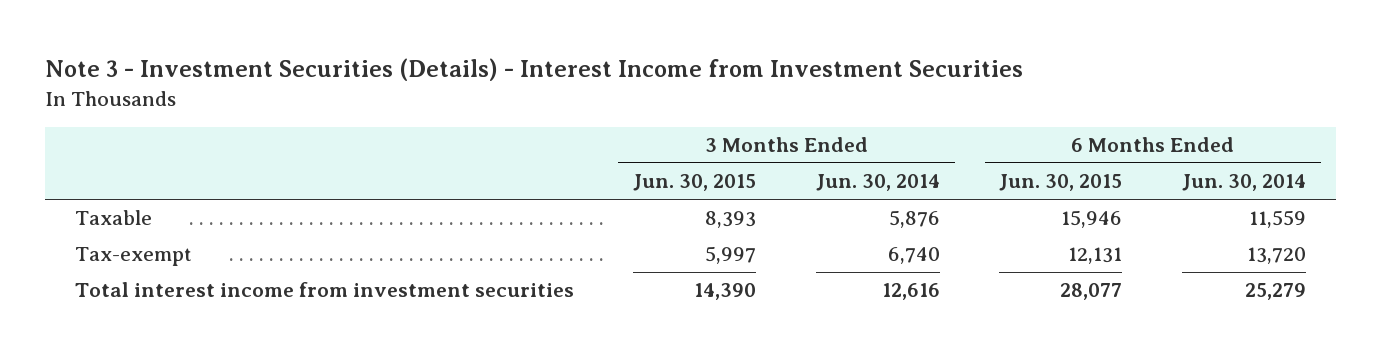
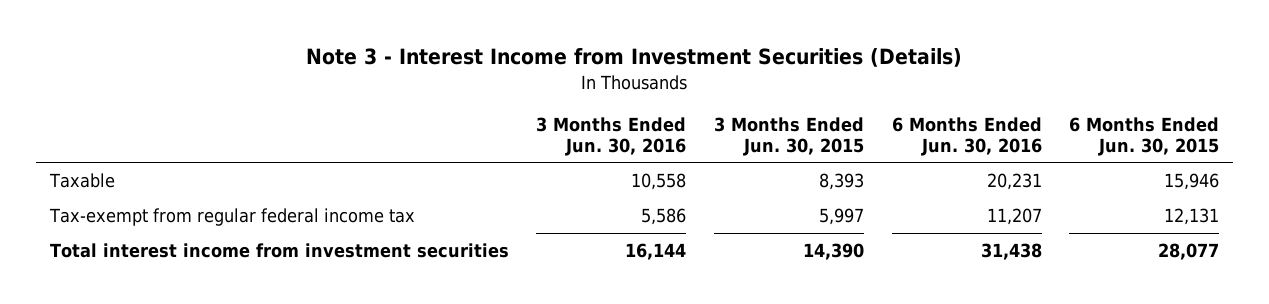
[45,58,1024,82] Note 3 - Investment Securities (Details) - Interest Income from Investment Securities -> [306,48,963,68] Note 3 - Interest Income from Investment Securities (Details)
[815,174,940,192] Jun. 30, 2014 -> none
[1181,174,1306,192] Jun. 30, 2014 -> none
none -> [536,116,687,156] 3 Months Ended Jun. 30, 2016
none -> [891,116,1042,156] 6 Months Ended Jun. 30, 2016
[74,247,192,267] Tax-exempt -> [48,207,415,226] Tax-exempt from regular federal income tax

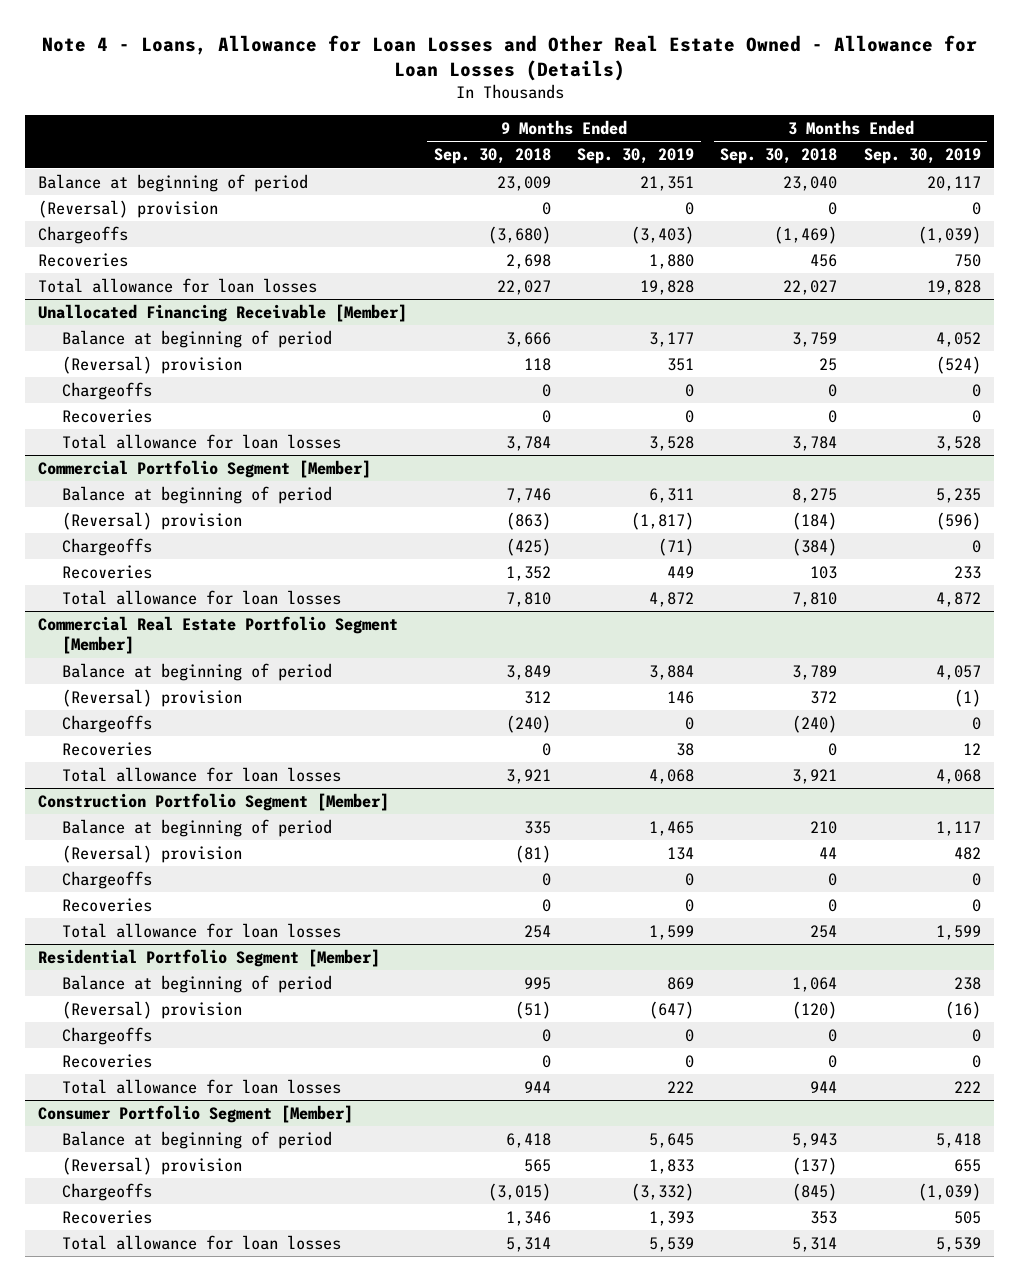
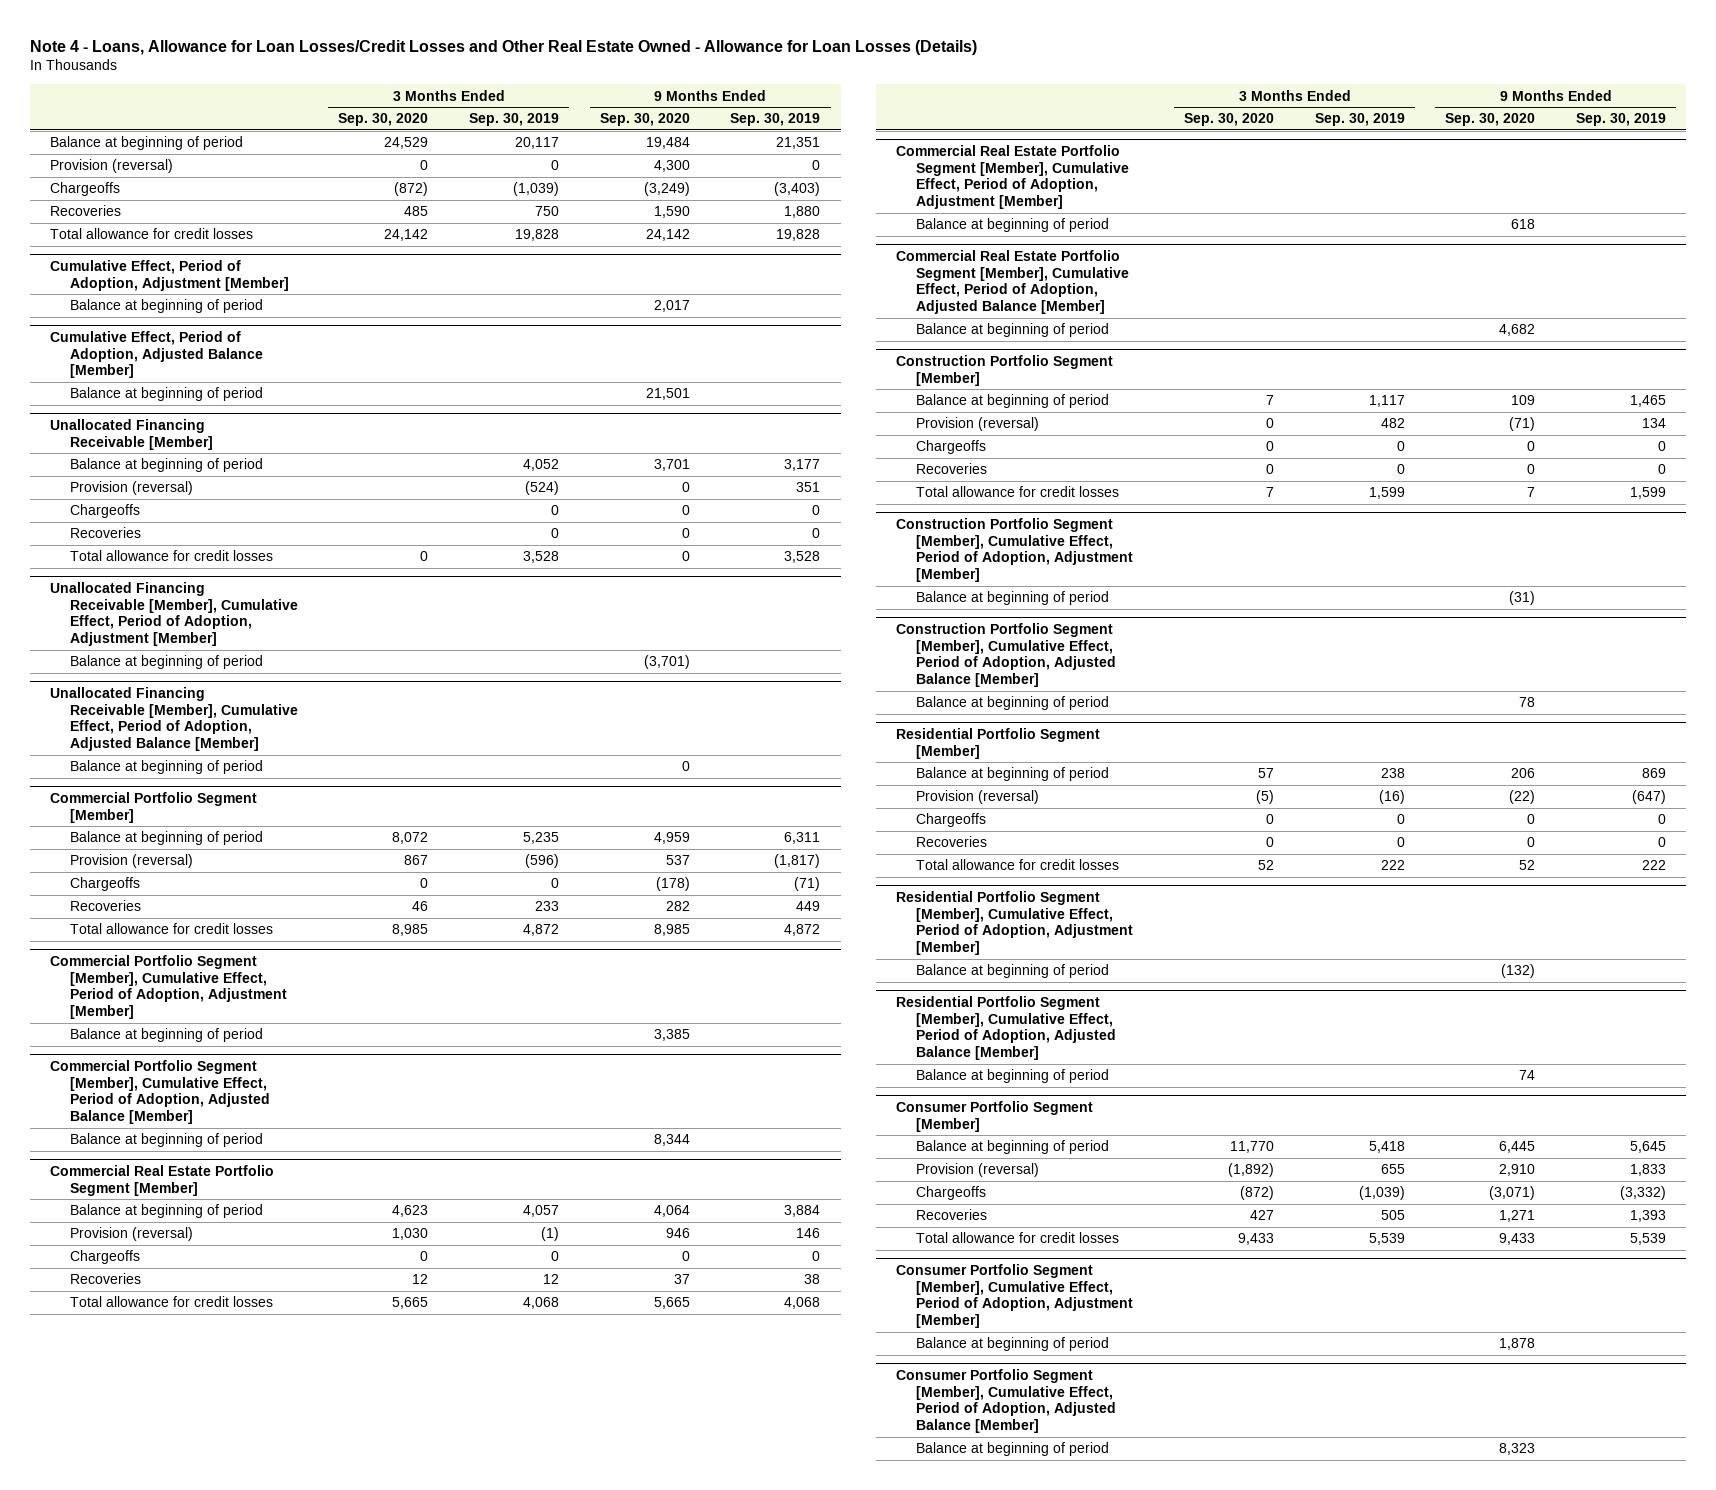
[41,34,977,82] Note 4 - Loans, Allowance for Loan Losses and Other Real Estate Owned - Allowance for Loan Losses (Details) -> [29,39,977,55] Note 4 - Loans, Allowance for Loan Losses/Credit Losses and Other Real Estate Owned - Allowance for Loan Losses (Details)
[433,148,551,165] Sep. 30, 2018 -> none
[720,148,838,165] Sep. 30, 2018 -> none
none -> [338,113,429,127] Sep. 30, 2020
none -> [599,113,690,127] Sep. 30, 2020
[38,199,219,218] (Reversal) provision -> [50,159,174,174] Provision (reversal)
[38,277,318,293] Total allowance for loan losses -> [50,228,254,240] Total allowance for credit losses
none -> [50,259,289,291] Cumulative Effect, Period of Adoption, Adjustment [Member]
none -> [69,299,263,314] Balance at beginning of period
none -> [50,330,263,379] Cumulative Effect, Period of Adoption, Adjusted Balance [Member]
none -> [69,387,263,402] Balance at beginning of period
[61,355,242,374] (Reversal) provision -> [69,481,193,496] Provision (reversal)
[61,433,341,449] Total allowance for loan losses -> [69,550,273,562] Total allowance for credit losses
none -> [50,581,298,647] Unallocated Financing Receivable [Member], Cumulative Effect, Period of Adoption, Adjustment [Member]
none -> [69,655,263,670] Balance at beginning of period
none -> [50,686,298,752] Unallocated Financing Receivable [Member], Cumulative Effect, Period of Adoption, Adjusted Balance [Member]
none -> [69,760,263,775] Balance at beginning of period
[61,511,242,530] (Reversal) provision -> [69,854,193,869] Provision (reversal)
[61,589,341,605] Total allowance for loan losses -> [69,923,273,935] Total allowance for credit losses
none -> [50,954,287,1020] Commercial Portfolio Segment [Member], Cumulative Effect, Period of Adoption, Adjustment [Member]
none -> [69,1028,263,1043] Balance at beginning of period
none -> [50,1059,270,1125] Commercial Portfolio Segment [Member], Cumulative Effect, Period of Adoption, Adjusted Balance [Member]
none -> [69,1133,263,1148] Balance at beginning of period
[61,688,242,707] (Reversal) provision -> [69,1227,193,1242] Provision (reversal)
[61,766,341,782] Total allowance for loan losses -> [69,1296,273,1308] Total allowance for credit losses
none -> [895,144,1129,210] Commercial Real Estate Portfolio Segment [Member], Cumulative Effect, Period of Adoption, Adjustment [Member]
none -> [915,218,1109,233] Balance at beginning of period
none -> [895,249,1129,315] Commercial Real Estate Portfolio Segment [Member], Cumulative Effect, Period of Adoption, Adjusted Balance [Member]
none -> [915,323,1109,338] Balance at beginning of period
[61,844,242,863] (Reversal) provision -> [915,417,1039,432] Provision (reversal)
[61,922,341,938] Total allowance for loan losses -> [915,486,1119,498] Total allowance for credit losses
none -> [895,517,1133,583] Construction Portfolio Segment [Member], Cumulative Effect, Period of Adoption, Adjustment [Member]
none -> [915,591,1109,606] Balance at beginning of period
none -> [895,622,1116,688] Construction Portfolio Segment [Member], Cumulative Effect, Period of Adoption, Adjusted Balance [Member]
none -> [915,696,1109,711] Balance at beginning of period
[61,1000,242,1019] (Reversal) provision -> [915,790,1039,805] Provision (reversal)
[61,1078,341,1094] Total allowance for loan losses -> [915,859,1119,871] Total allowance for credit losses
none -> [895,890,1133,956] Residential Portfolio Segment [Member], Cumulative Effect, Period of Adoption, Adjustment [Member]
none -> [915,964,1109,979] Balance at beginning of period
none -> [895,995,1116,1061] Residential Portfolio Segment [Member], Cumulative Effect, Period of Adoption, Adjusted Balance [Member]
none -> [915,1069,1109,1084] Balance at beginning of period
[61,1156,242,1175] (Reversal) provision -> [915,1163,1039,1178] Provision (reversal)
[61,1234,341,1250] Total allowance for loan losses -> [915,1232,1119,1244] Total allowance for credit losses
none -> [895,1263,1133,1329] Consumer Portfolio Segment [Member], Cumulative Effect, Period of Adoption, Adjustment [Member]
none -> [915,1337,1109,1352] Balance at beginning of period
none -> [895,1368,1116,1434] Consumer Portfolio Segment [Member], Cumulative Effect, Period of Adoption, Adjusted Balance [Member]
none -> [915,1442,1109,1457] Balance at beginning of period

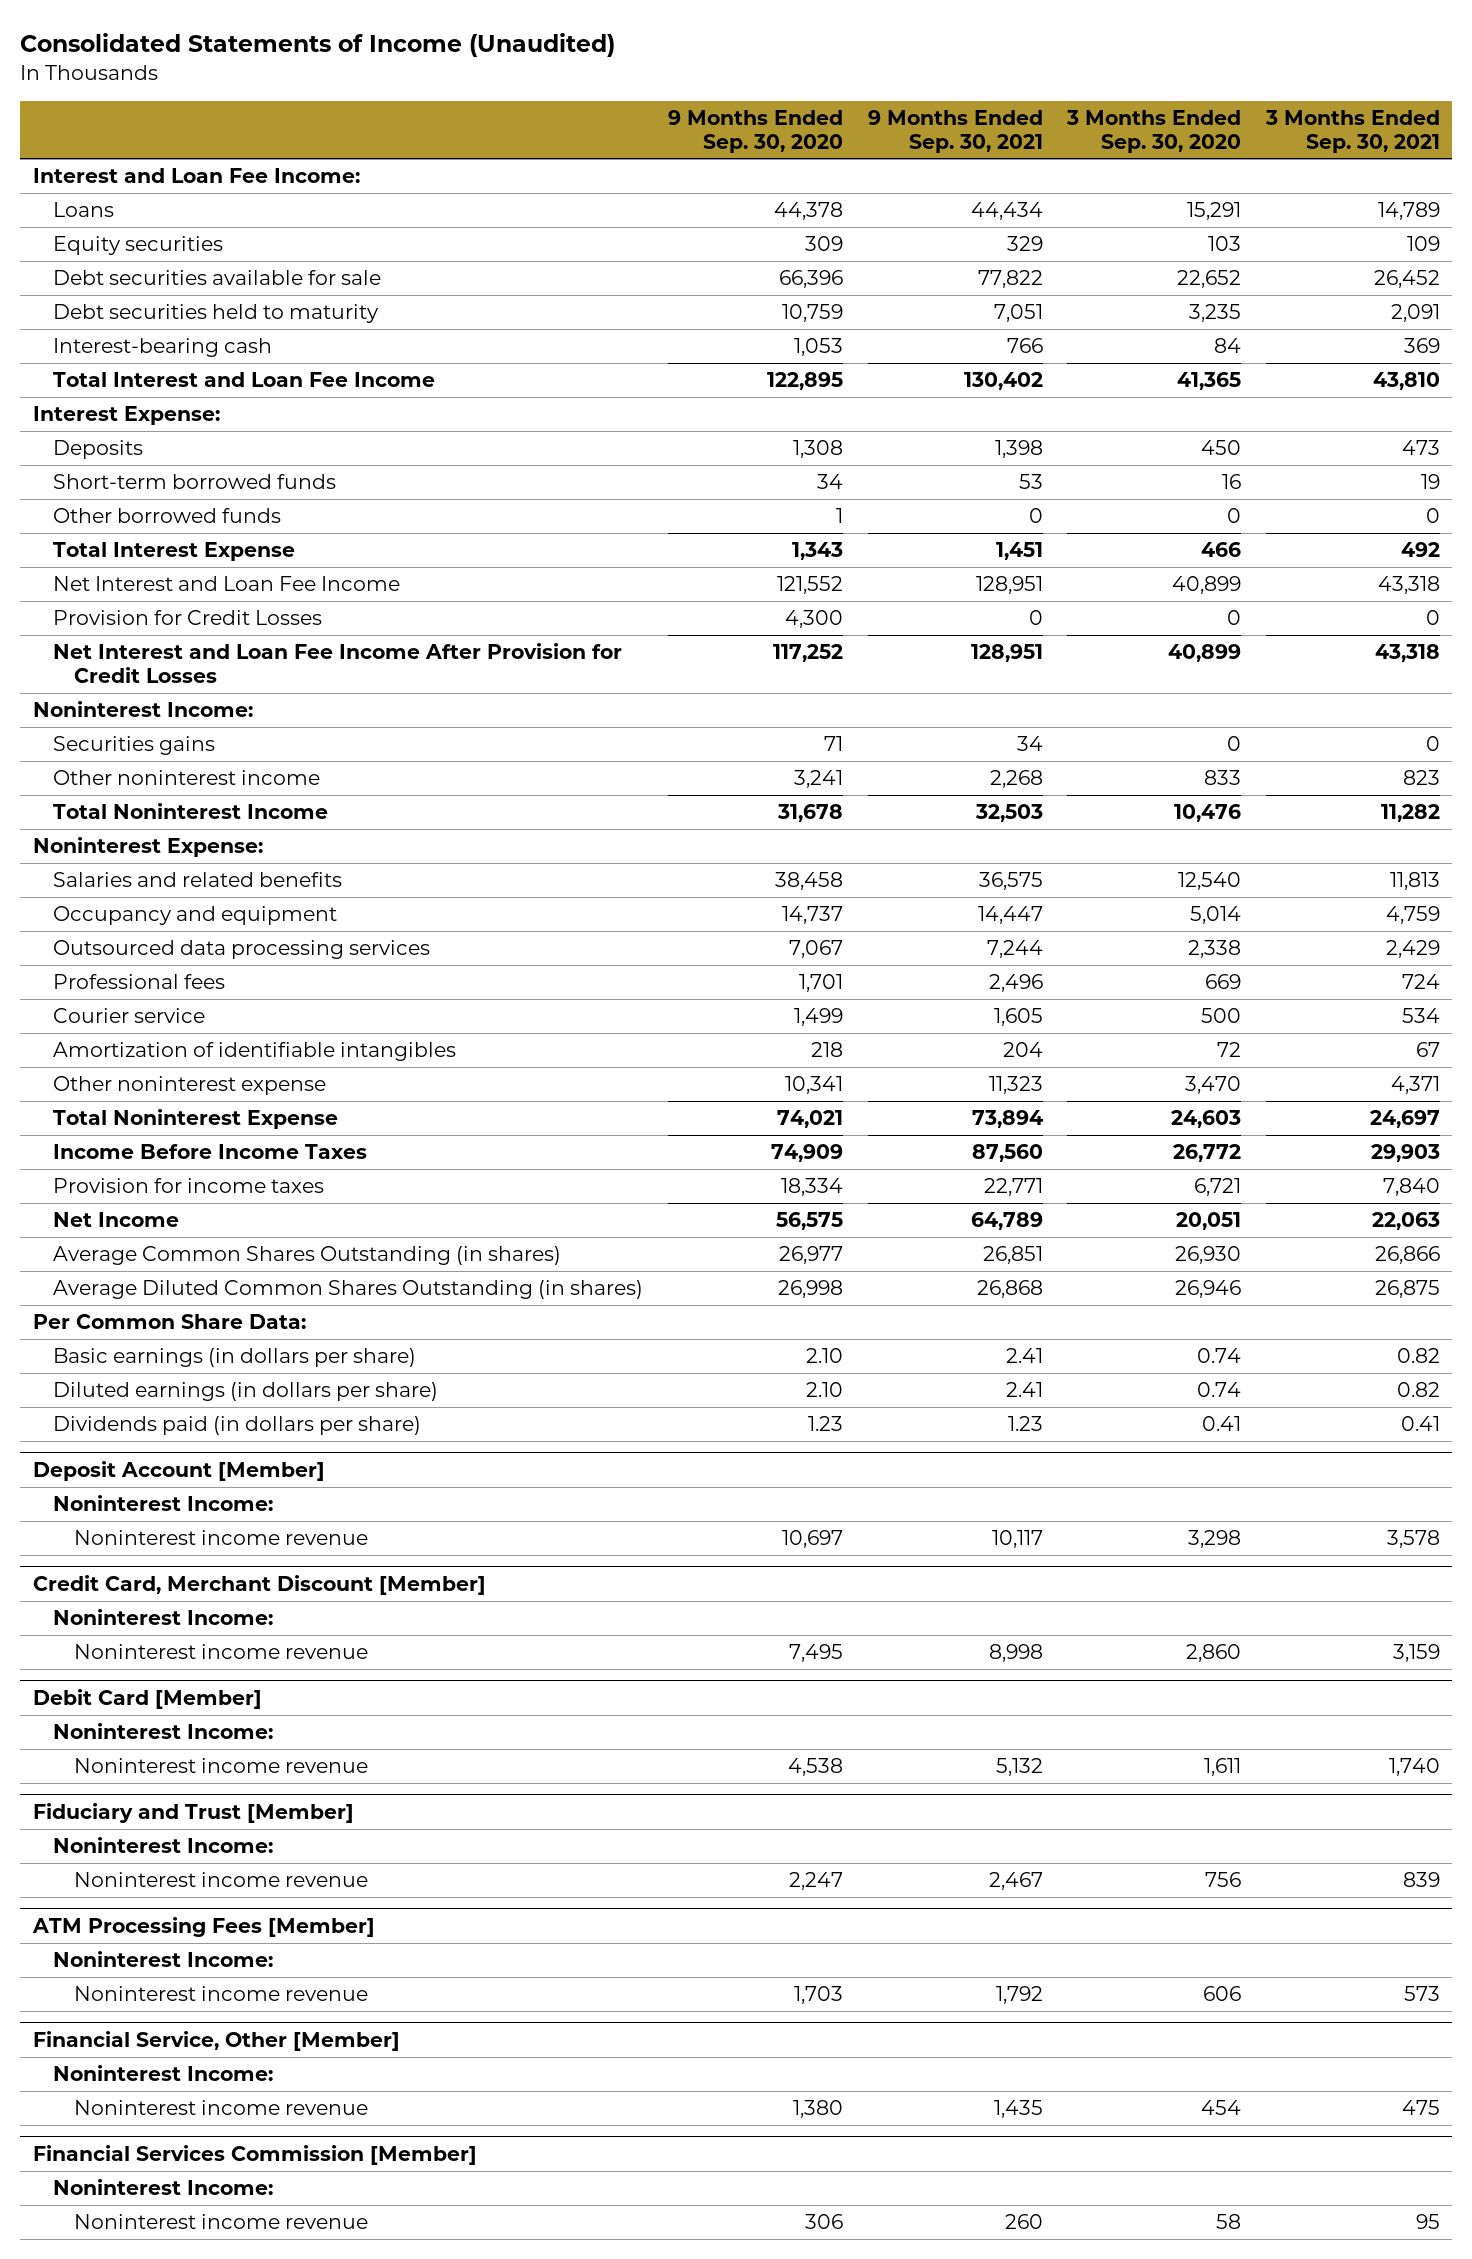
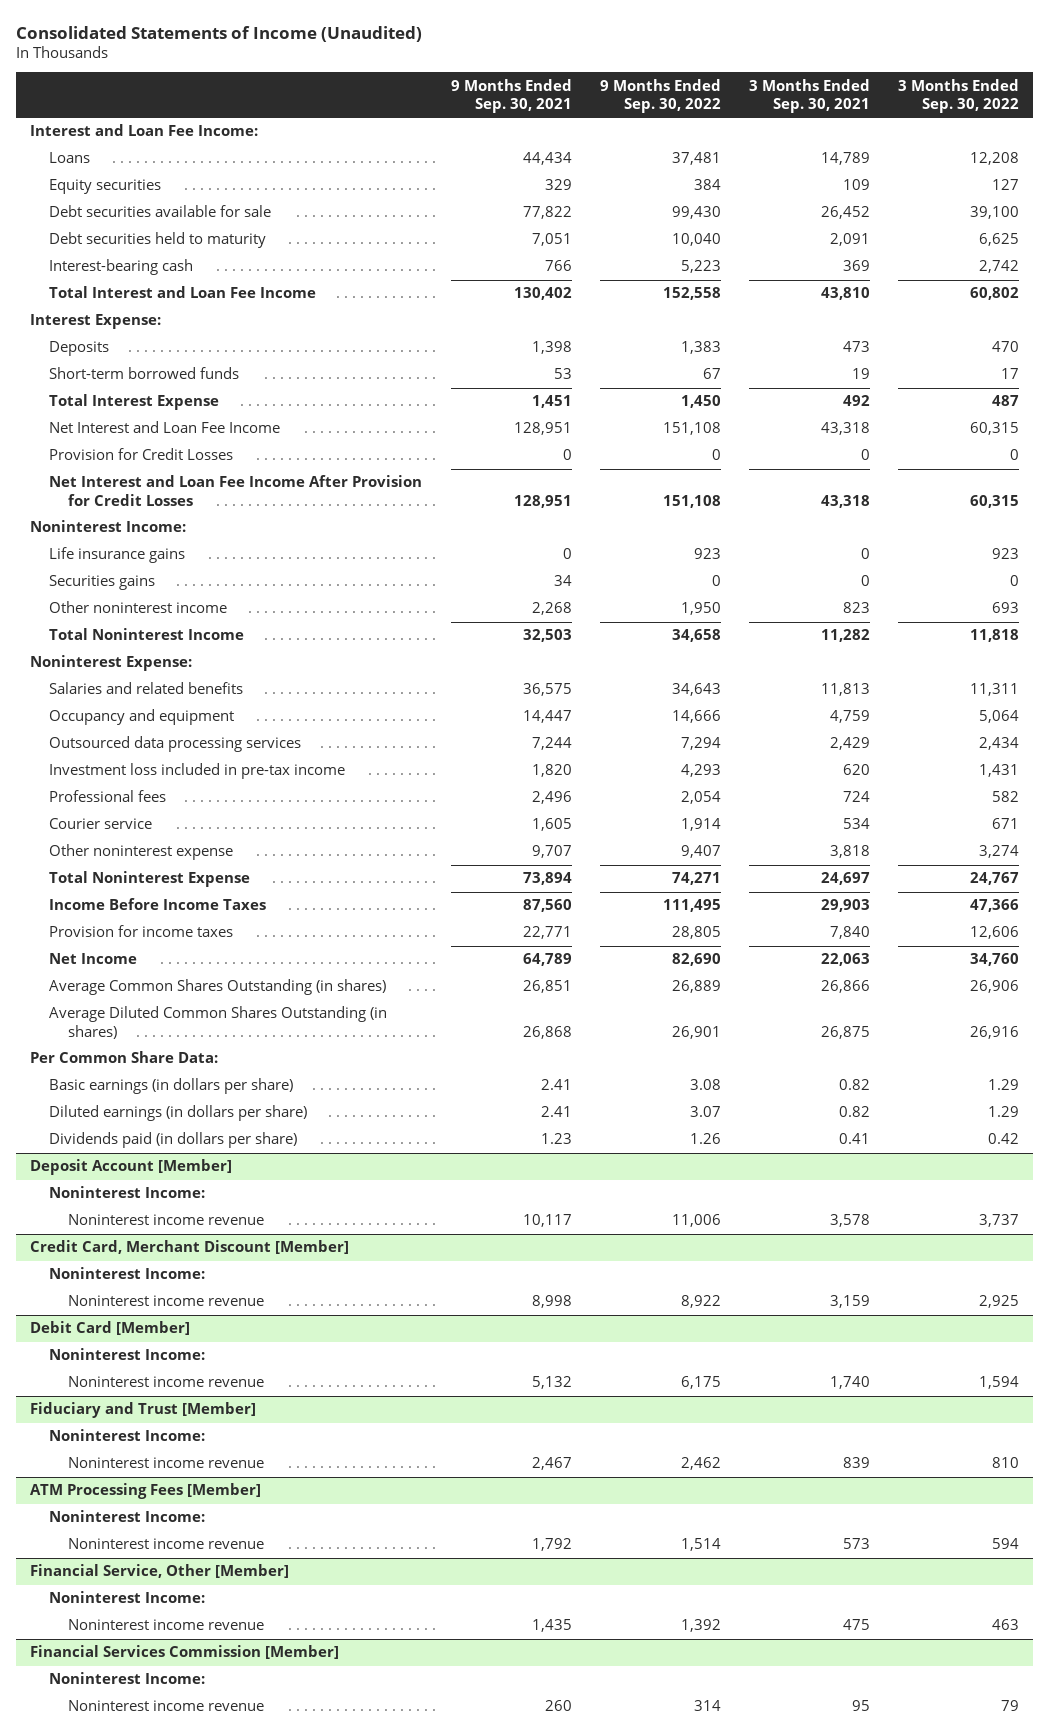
[667,109,843,153] 9 Months Ended Sep. 30, 2020 -> none
[1066,109,1242,153] 3 Months Ended Sep. 30, 2020 -> none
none -> [599,78,721,113] 9 Months Ended Sep. 30, 2022
none -> [898,78,1020,113] 3 Months Ended Sep. 30, 2022
[53,508,282,524] Other borrowed funds -> none
none -> [49,547,186,564] Life insurance gains
none -> [49,763,346,780] Investment loss included in pre-tax income
[53,1042,457,1062] Amortization of identifiable intangibles -> none
[988,1076,1043,1095] 11,323 -> [531,845,572,859] 9,707
[1390,1076,1440,1095] 4,371 -> [830,845,871,859] 3,818

